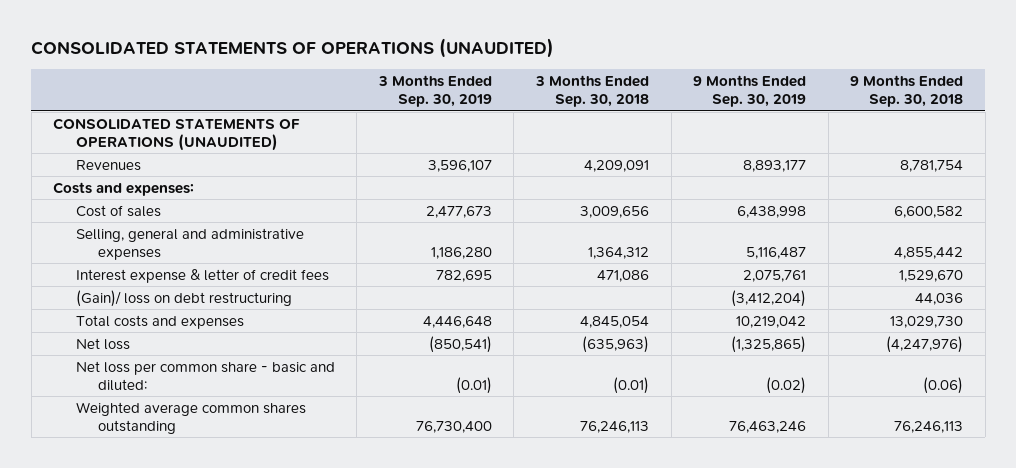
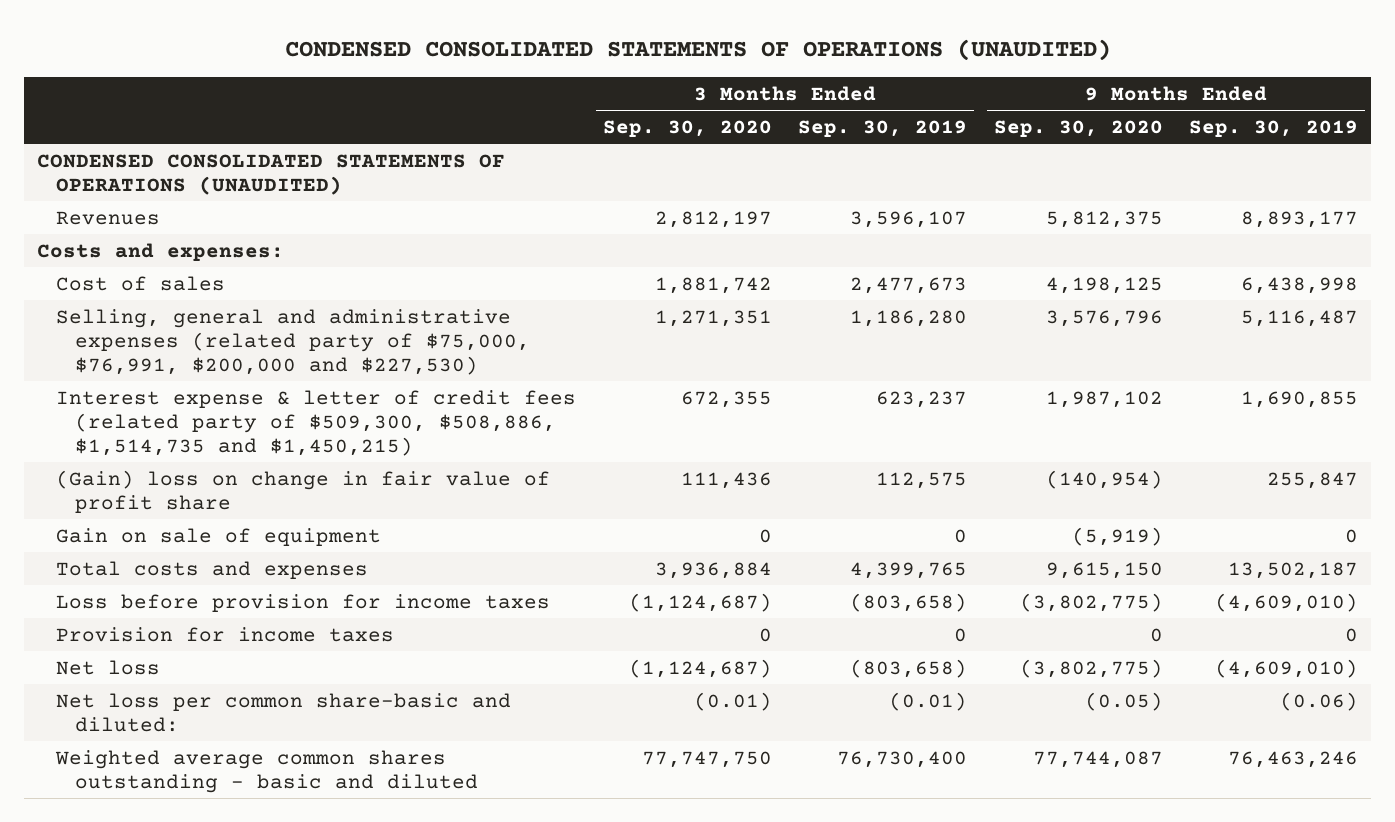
[31,38,555,59] CONSOLIDATED STATEMENTS OF OPERATIONS (UNAUDITED) -> [284,39,1111,62] CONDENSED CONSOLIDATED STATEMENTS OF OPERATIONS (UNAUDITED)
[535,75,650,108] 3 Months Ended Sep. 30, 2018 -> none
[850,75,964,108] 9 Months Ended Sep. 30, 2018 -> none
none -> [602,119,772,137] Sep. 30, 2020
none -> [993,119,1163,137] Sep. 30, 2020
[53,117,301,151] CONSOLIDATED STATEMENTS OF OPERATIONS (UNAUDITED) -> [37,153,506,195] CONDENSED CONSOLIDATED STATEMENTS OF OPERATIONS (UNAUDITED)
[75,268,329,283] Interest expense & letter of credit fees -> none
[75,289,292,307] (Gain)/ loss on debt restructuring -> none
[75,227,304,260] Selling, general and administrative expenses -> [56,308,531,375] Selling, general and administrative expenses (related party of $75,000, $76,991, $200,000 and $227,530)
none -> [56,389,577,456] Interest expense & letter of credit fees (related party of $509,300, $508,886, $1,514,735 and $1,450,215)
none -> [56,469,551,513] (Gain) loss on change in fair value of profit share
none -> [56,527,382,546] Gain on sale of equipment
[422,315,492,328] 4,446,648 -> [850,561,968,579] 4,399,765
[736,315,807,328] 10,219,042 -> [1227,561,1358,579] 13,502,187
none -> [56,593,551,612] Loss before provision for income taxes
none -> [56,626,395,642] Provision for income taxes
[428,335,492,353] (850,541) -> [850,658,968,678] (803,658)
[731,335,807,353] (1,325,865) -> [1214,658,1358,678] (4,609,010)
[75,360,335,391] Net loss per common share - basic and diluted: -> [56,692,512,732] Net loss per common share-basic and diluted:
[766,376,807,394] (0.02) -> [1279,691,1358,711] (0.06)
[75,401,306,434] Weighted average common shares outstanding -> [55,749,479,793] Weighted average common shares outstanding - basic and diluted

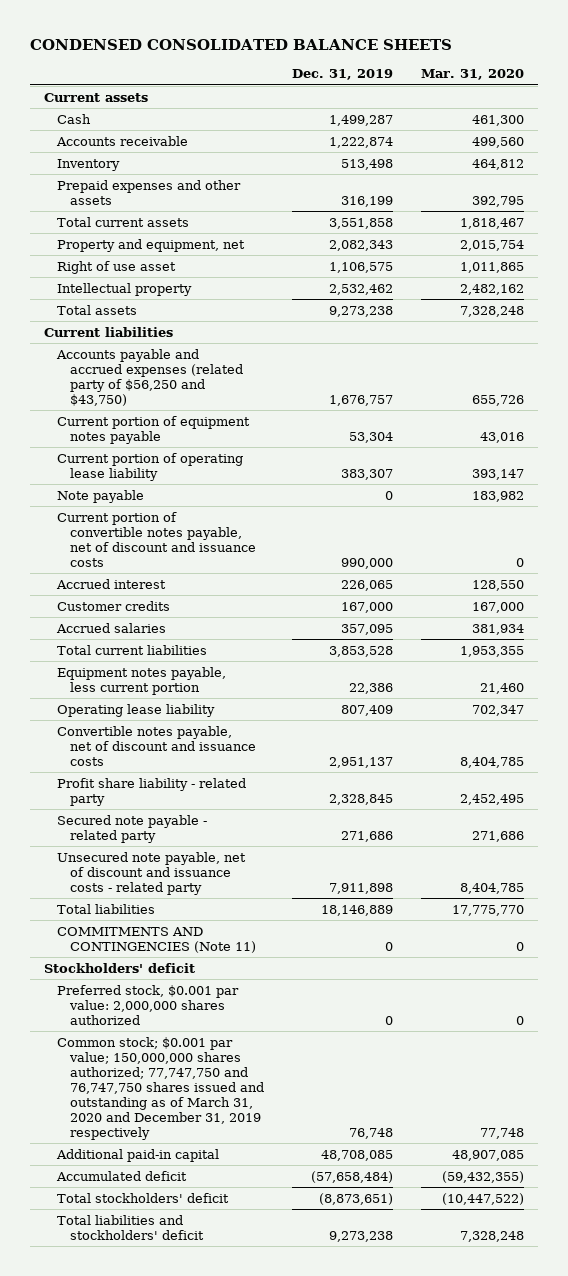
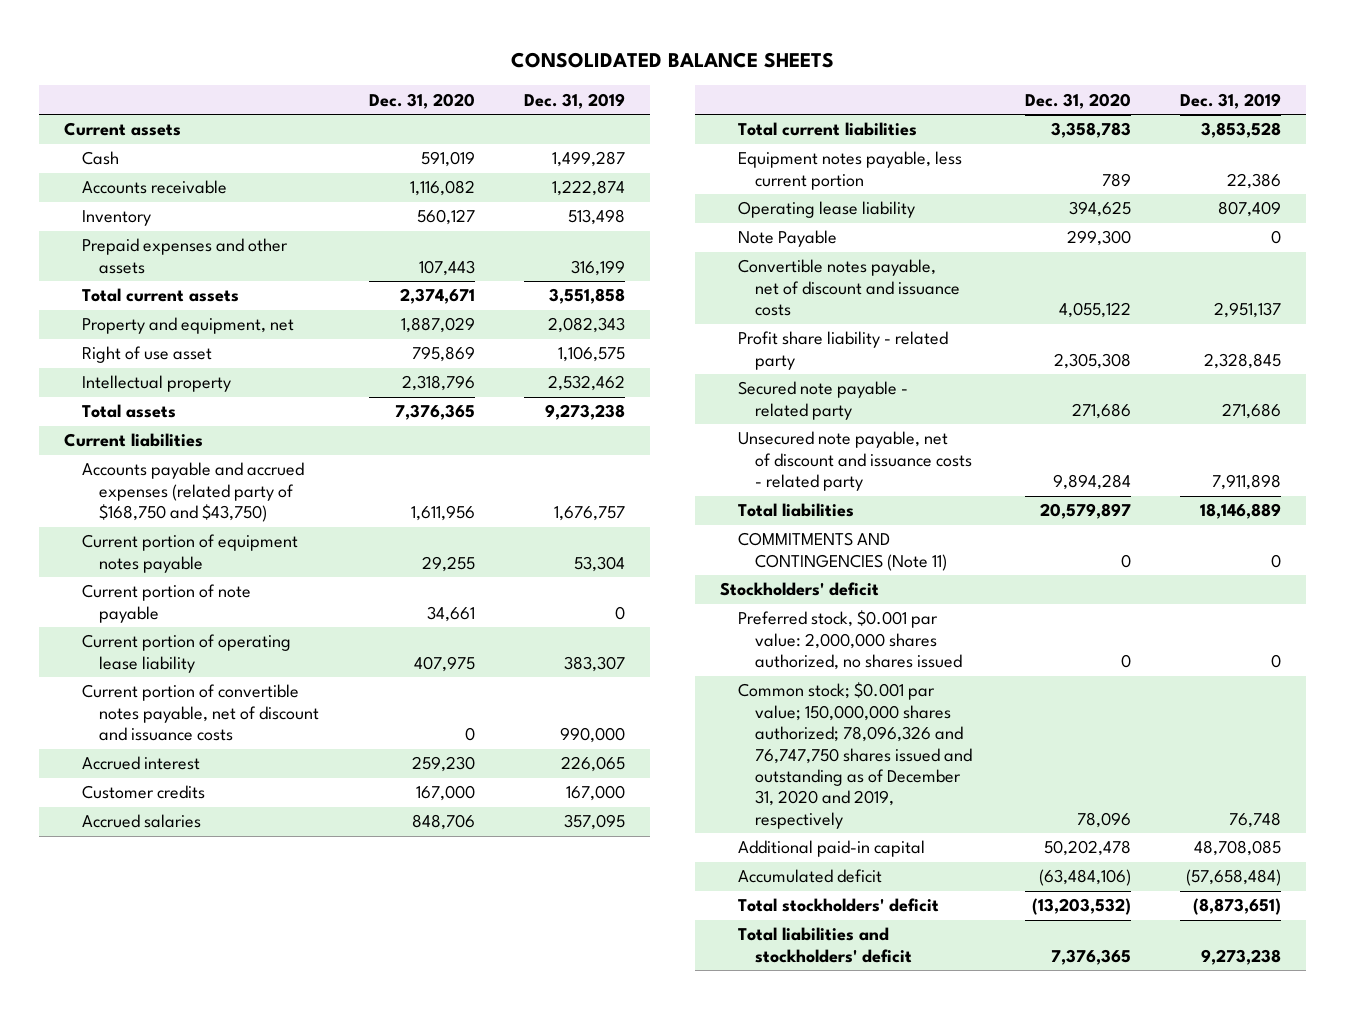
[30,38,453,50] CONDENSED CONSOLIDATED BALANCE SHEETS -> [510,52,834,69] CONSOLIDATED BALANCE SHEETS
[421,69,525,81] Mar. 31, 2020 -> none
none -> [368,92,475,109] Dec. 31, 2020
[56,348,243,406] Accounts payable and accrued expenses (related party of $56,250 and $43,750) -> [81,462,304,523] Accounts payable and accrued expenses (related party of $168,750 and $43,750)
none -> [81,584,251,623] Current portion of note payable
[57,489,145,503] Note payable -> none
none -> [737,230,837,248] Note Payable
[57,984,240,1025] Preferred stock, $0.001 par value: 2,000,000 shares authorized -> [737,610,963,671] Preferred stock, $0.001 par value: 2,000,000 shares authorized, no shares issued
[57,1036,264,1140] Common stock; $0.001 par value; 150,000,000 shares authorized; 77,747,750 and 76,747,750 shares issued and outstanding as of March 31, 2020 and December 31, 2019 respectively -> [737,682,973,829] Common stock; $0.001 par value; 150,000,000 shares authorized; 78,096,326 and 76,747,750 shares issued and outstanding as of December 31, 2020 and 2019, respectively

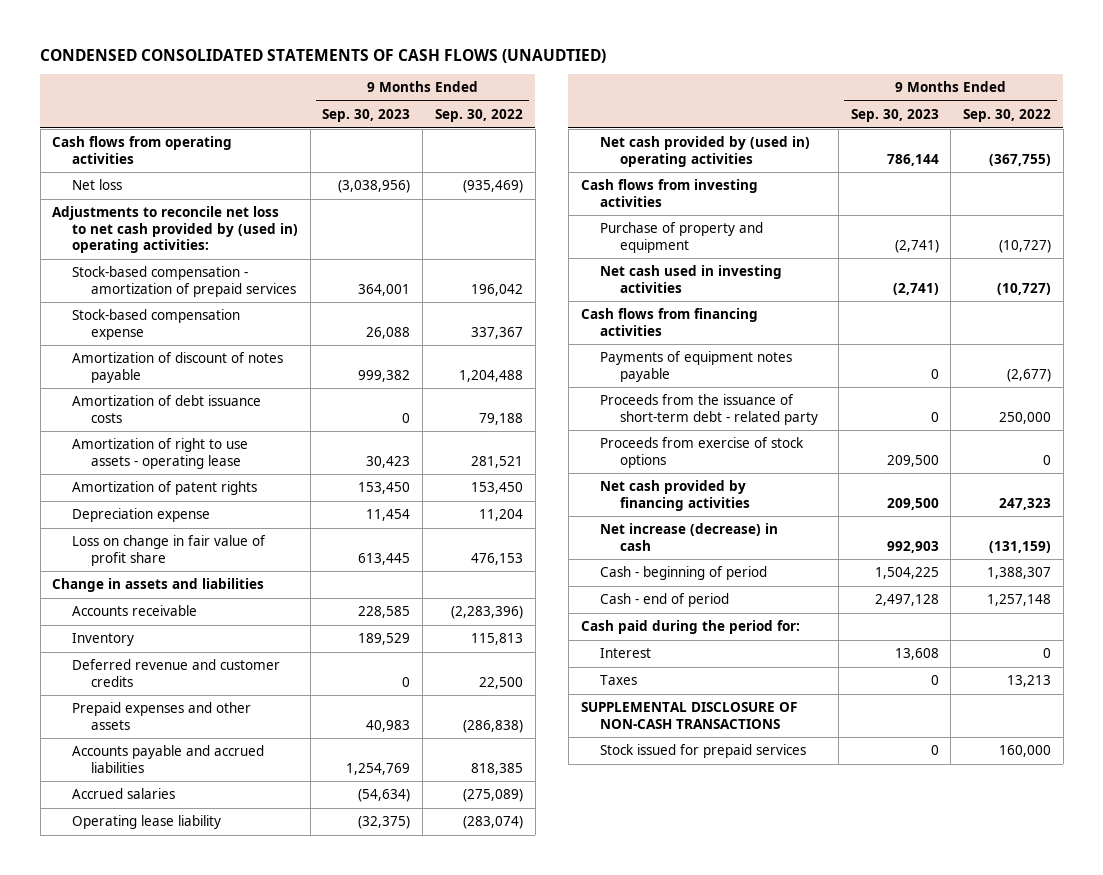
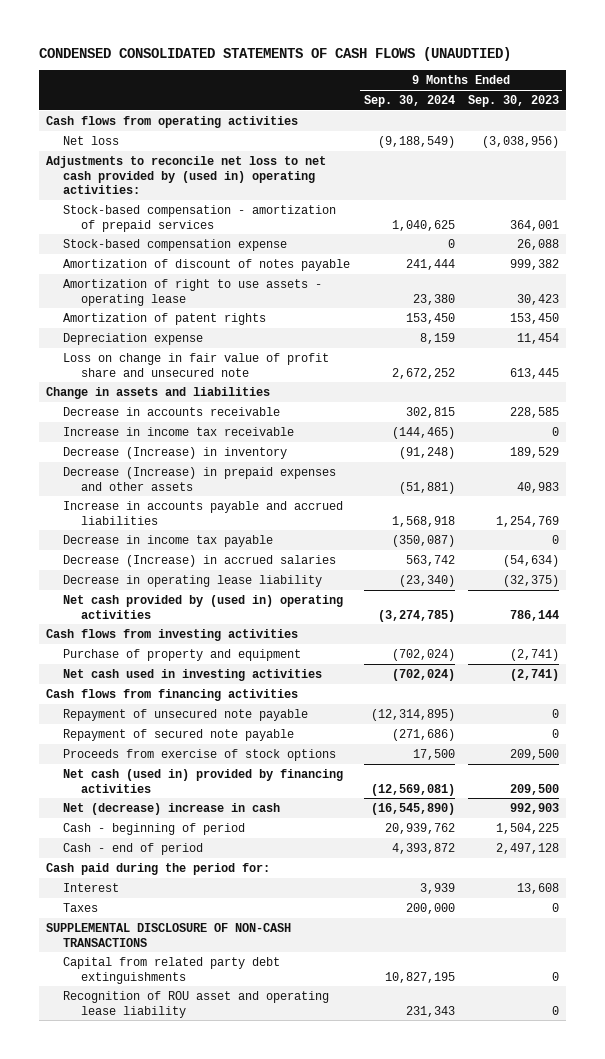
[434,109,523,123] Sep. 30, 2022 -> none
none -> [363,94,455,107] Sep. 30, 2024
[71,395,261,423] Amortization of debt issuance costs -> none
[71,535,266,566] Loss on change in fair value of profit share -> [63,352,330,377] Loss on change in fair value of profit share and unsecured note
[71,659,280,687] Deferred revenue and customer credits -> none
[71,605,197,617] Accounts receivable -> [63,406,281,416] Decrease in accounts receivable
none -> [63,426,295,436] Increase in income tax receivable
[71,633,134,647] Inventory -> [63,446,288,459] Decrease (Increase) in inventory
[71,702,251,730] Prepaid expenses and other assets -> [63,466,337,491] Decrease (Increase) in prepaid expenses and other assets
[71,745,264,773] Accounts payable and accrued liabilities -> [63,500,344,525] Increase in accounts payable and accrued liabilities
none -> [63,534,274,547] Decrease in income tax payable
[71,788,175,800] Accrued salaries -> [63,554,337,567] Decrease (Increase) in accrued salaries
[71,815,221,830] Operating lease liability -> [63,574,323,587] Decrease in operating lease liability
[600,351,793,382] Payments of equipment notes payable -> none
[600,394,818,425] Proceeds from the issuance of short-term debt - related party -> none
none -> [63,708,309,721] Repayment of unsecured note payable
none -> [63,728,295,741] Repayment of secured note payable
[600,480,750,511] Net cash provided by financing activities -> [63,768,344,793] Net cash (used in) provided by financing activities
[600,523,779,551] Net increase (decrease) in cash -> [63,802,281,815] Net (decrease) increase in cash
[600,744,807,759] Stock issued for prepaid services -> none
none -> [63,956,281,984] Capital from related party debt extinguishments
none -> [63,990,330,1018] Recognition of ROU asset and operating lease liability

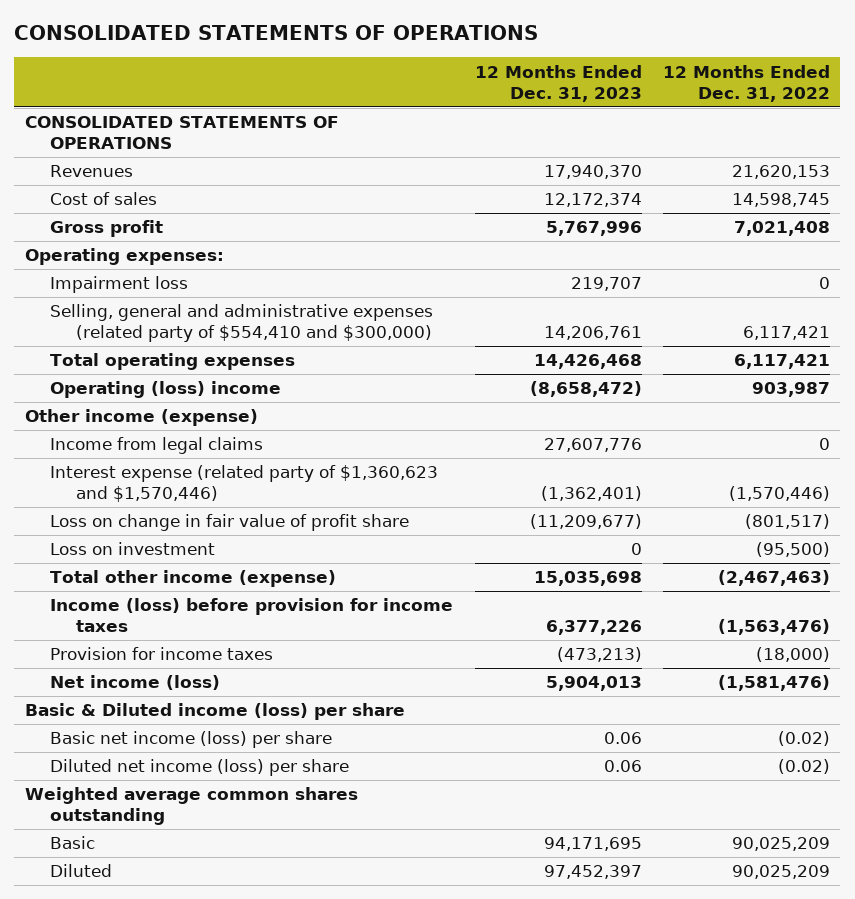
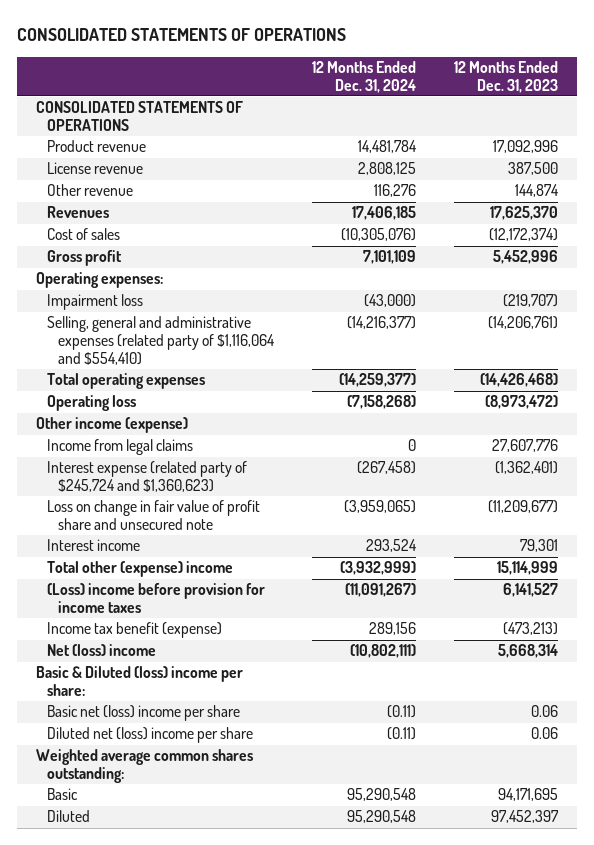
[662,64,830,102] 12 Months Ended Dec. 31, 2022 -> none
none -> [311,60,416,93] 12 Months Ended Dec. 31, 2024
none -> [47,140,147,153] Product revenue
none -> [47,162,144,175] License revenue
none -> [47,184,134,197] Other revenue
[543,165,642,180] 17,940,370 -> [489,206,558,221] 17,625,370
[543,193,642,208] 12,172,374 -> [488,228,558,242] (12,172,374)
[545,221,642,237] 5,767,996 -> [492,250,558,265] 5,452,996
[570,277,642,292] 219,707 -> [502,294,558,308] (219,707)
[50,304,434,343] Selling, general and administrative expenses (related party of $554,410 and $300,000) -> [47,316,275,365] Selling, general and administrative expenses (related party of $1,116,064 and $554,410)
[543,326,642,341] 14,206,761 -> [487,316,558,330] (14,206,761)
[533,354,642,370] 14,426,468 -> [479,373,558,388] (14,426,468)
[50,381,282,399] Operating (loss) income -> [47,395,137,412] Operating loss
[529,381,642,398] (8,658,472) -> [484,395,558,410] (8,973,472)
[50,542,216,556] Loss on investment -> none
[50,465,439,503] Interest expense (related party of $1,360,623 and $1,570,446) -> [47,461,248,493] Interest expense (related party of $245,724 and $1,360,623)
[50,514,410,532] Loss on change in fair value of profit share -> [47,500,261,531] Loss on change in fair value of profit share and unsecured note
none -> [47,539,141,552] Interest income
[50,570,337,588] Total other income (expense) -> [47,561,234,578] Total other (expense) income
[533,571,642,587] 15,035,698 -> [496,561,558,576] 15,114,999
[50,598,454,633] Income (loss) before provision for income taxes -> [47,583,266,614] (Loss) income before provision for income taxes
[545,620,642,636] 6,377,226 -> [502,583,558,598] 6,141,527
[50,647,274,661] Provision for income taxes -> [47,622,223,639] Income tax benefit (expense)
[50,675,221,691] Net income (loss) -> [47,644,157,657] Net (loss) income
[545,676,642,692] 5,904,013 -> [497,644,558,659] 5,668,314
[24,703,405,721] Basic & Diluted income (loss) per share -> [36,666,244,697] Basic & Diluted (loss) income per share:
[50,731,333,749] Basic net income (loss) per share -> [47,705,241,722] Basic net (loss) income per share
[50,759,350,777] Diluted net income (loss) per share -> [47,727,254,744] Diluted net (loss) income per share
[24,787,358,826] Weighted average common shares outstanding -> [36,749,254,784] Weighted average common shares outstanding:

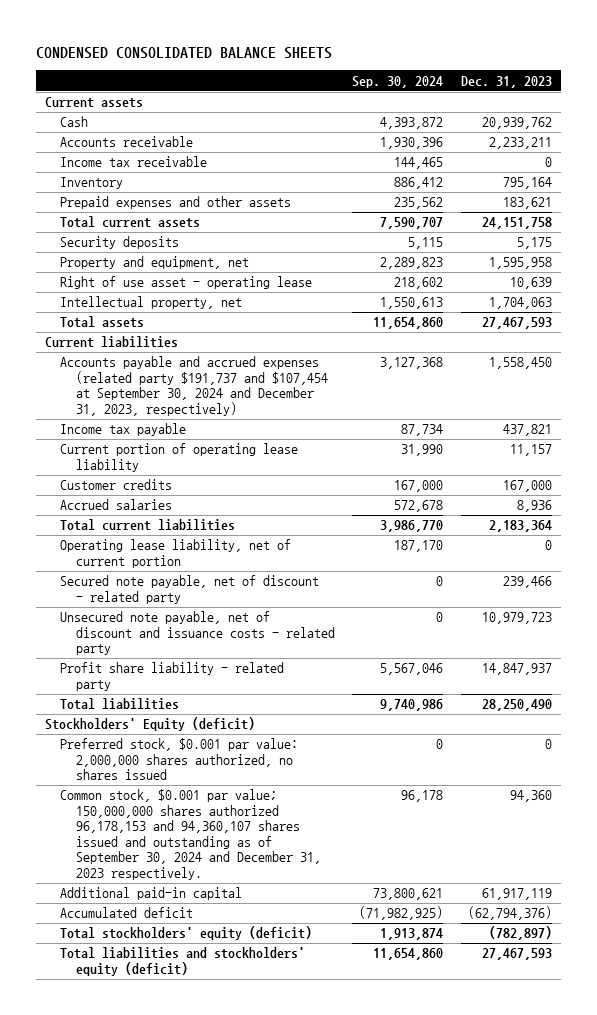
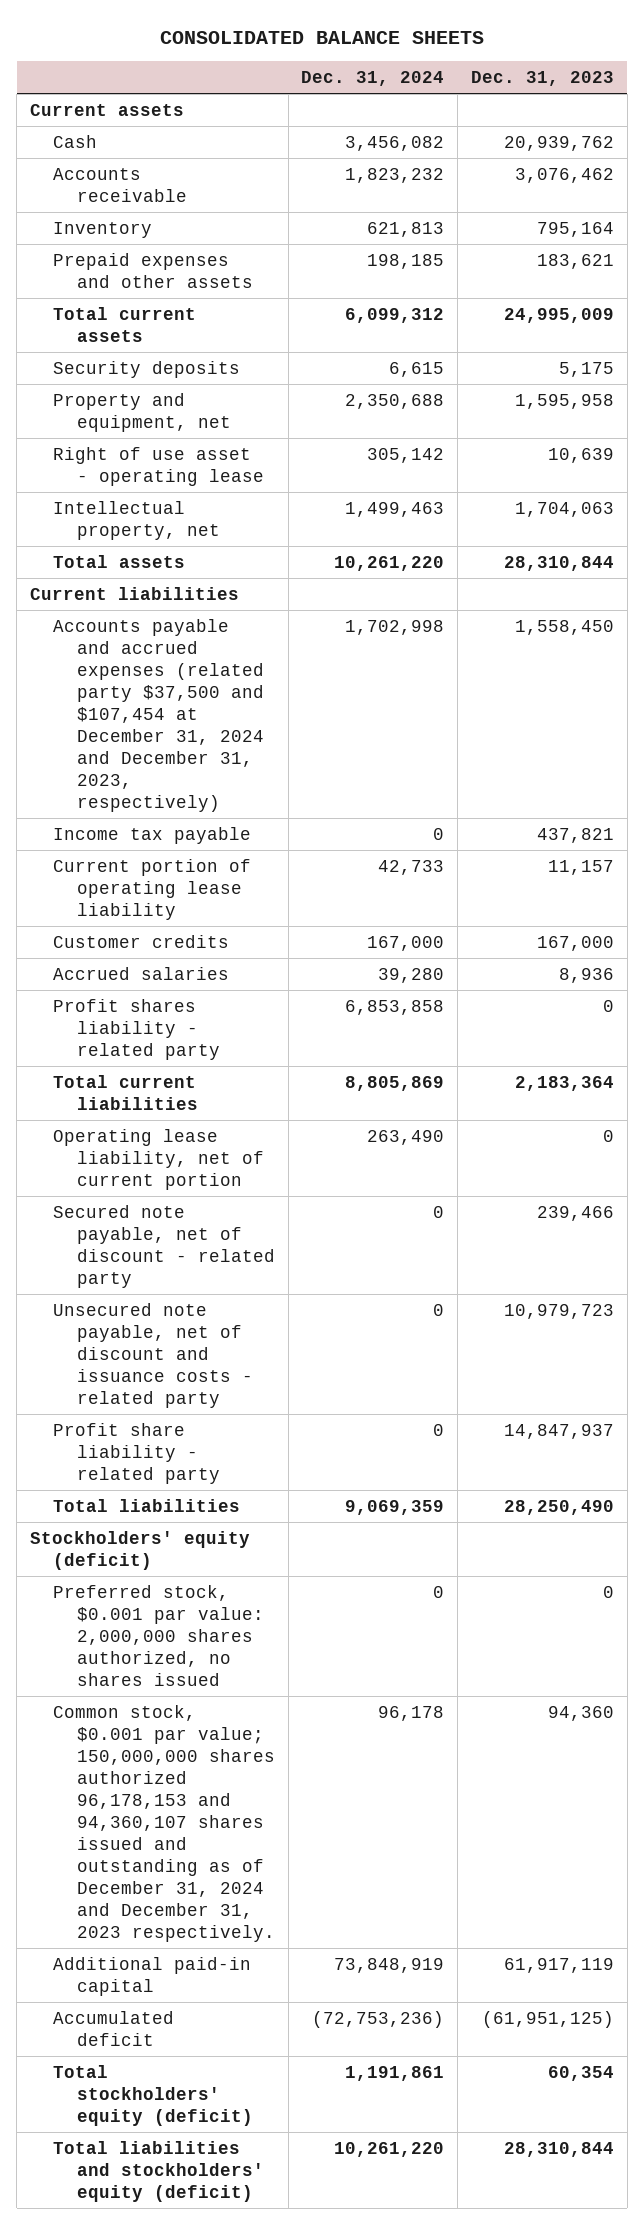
[36,46,333,59] CONDENSED CONSOLIDATED BALANCE SHEETS -> [159,30,484,44] CONSOLIDATED BALANCE SHEETS
[352,75,444,88] Sep. 30, 2024 -> none
none -> [301,70,445,86] Dec. 31, 2024
[60,156,208,168] Income tax receivable -> none
[488,137,552,150] 2,233,211 -> [514,167,614,183] 3,076,462
[481,217,552,230] 24,151,758 -> [503,307,614,323] 24,995,009
[481,317,552,330] 27,467,593 -> [503,555,614,571] 28,310,844
[60,356,328,416] Accounts payable and accrued expenses (related party $191,737 and $107,454 at September 30, 2024 and December 31, 2023, respectively) -> [53,618,264,813] Accounts payable and accrued expenses (related party $37,500 and $107,454 at December 31, 2024 and December 31, 2023, respectively)
none -> [53,998,220,1060] Profit shares liability - related party
[44,717,255,732] Stockholders' Equity (deficit) -> [29,1530,250,1570] Stockholders' equity (deficit)
[60,789,321,880] Common stock, $0.001 par value; 150,000,000 shares authorized 96,178,153 and 94,360,107 shares issued and outstanding as of September 30, 2024 and December 31, 2023 respectively. -> [53,1704,275,1943] Common stock, $0.001 par value; 150,000,000 shares authorized 96,178,153 and 94,360,107 shares issued and outstanding as of December 31, 2024 and December 31, 2023 respectively.
[467,906,552,921] (62,794,376) -> [481,2010,614,2028] (61,951,125)
[488,926,552,941] (782,897) -> [547,2065,614,2081] 60,354
[481,948,552,961] 27,467,593 -> [503,2141,614,2157] 28,310,844

